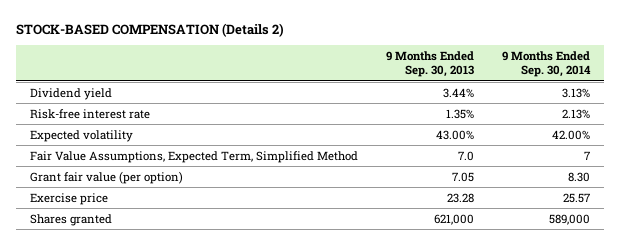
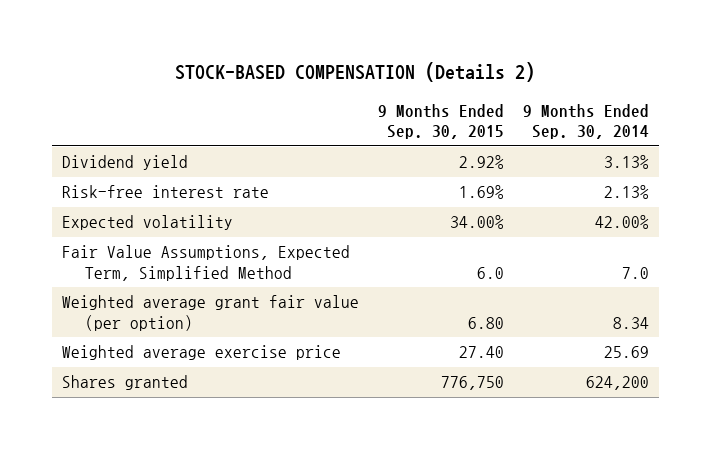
[385,51,474,78] 9 Months Ended Sep. 30, 2013 -> none
none -> [377,103,504,140] 9 Months Ended Sep. 30, 2015
[583,150,590,160] 7 -> [622,266,650,279] 7.0
[30,170,184,184] Grant fair value (per option) -> [61,295,359,331] Weighted average grant fair value (per option)
[567,171,590,182] 8.30 -> [613,316,650,329] 8.34
[30,192,109,205] Exercise price -> [61,345,341,361] Weighted average exercise price
[562,192,590,203] 25.57 -> [604,346,650,359] 25.69
[548,213,590,225] 589,000 -> [586,376,650,391] 624,200

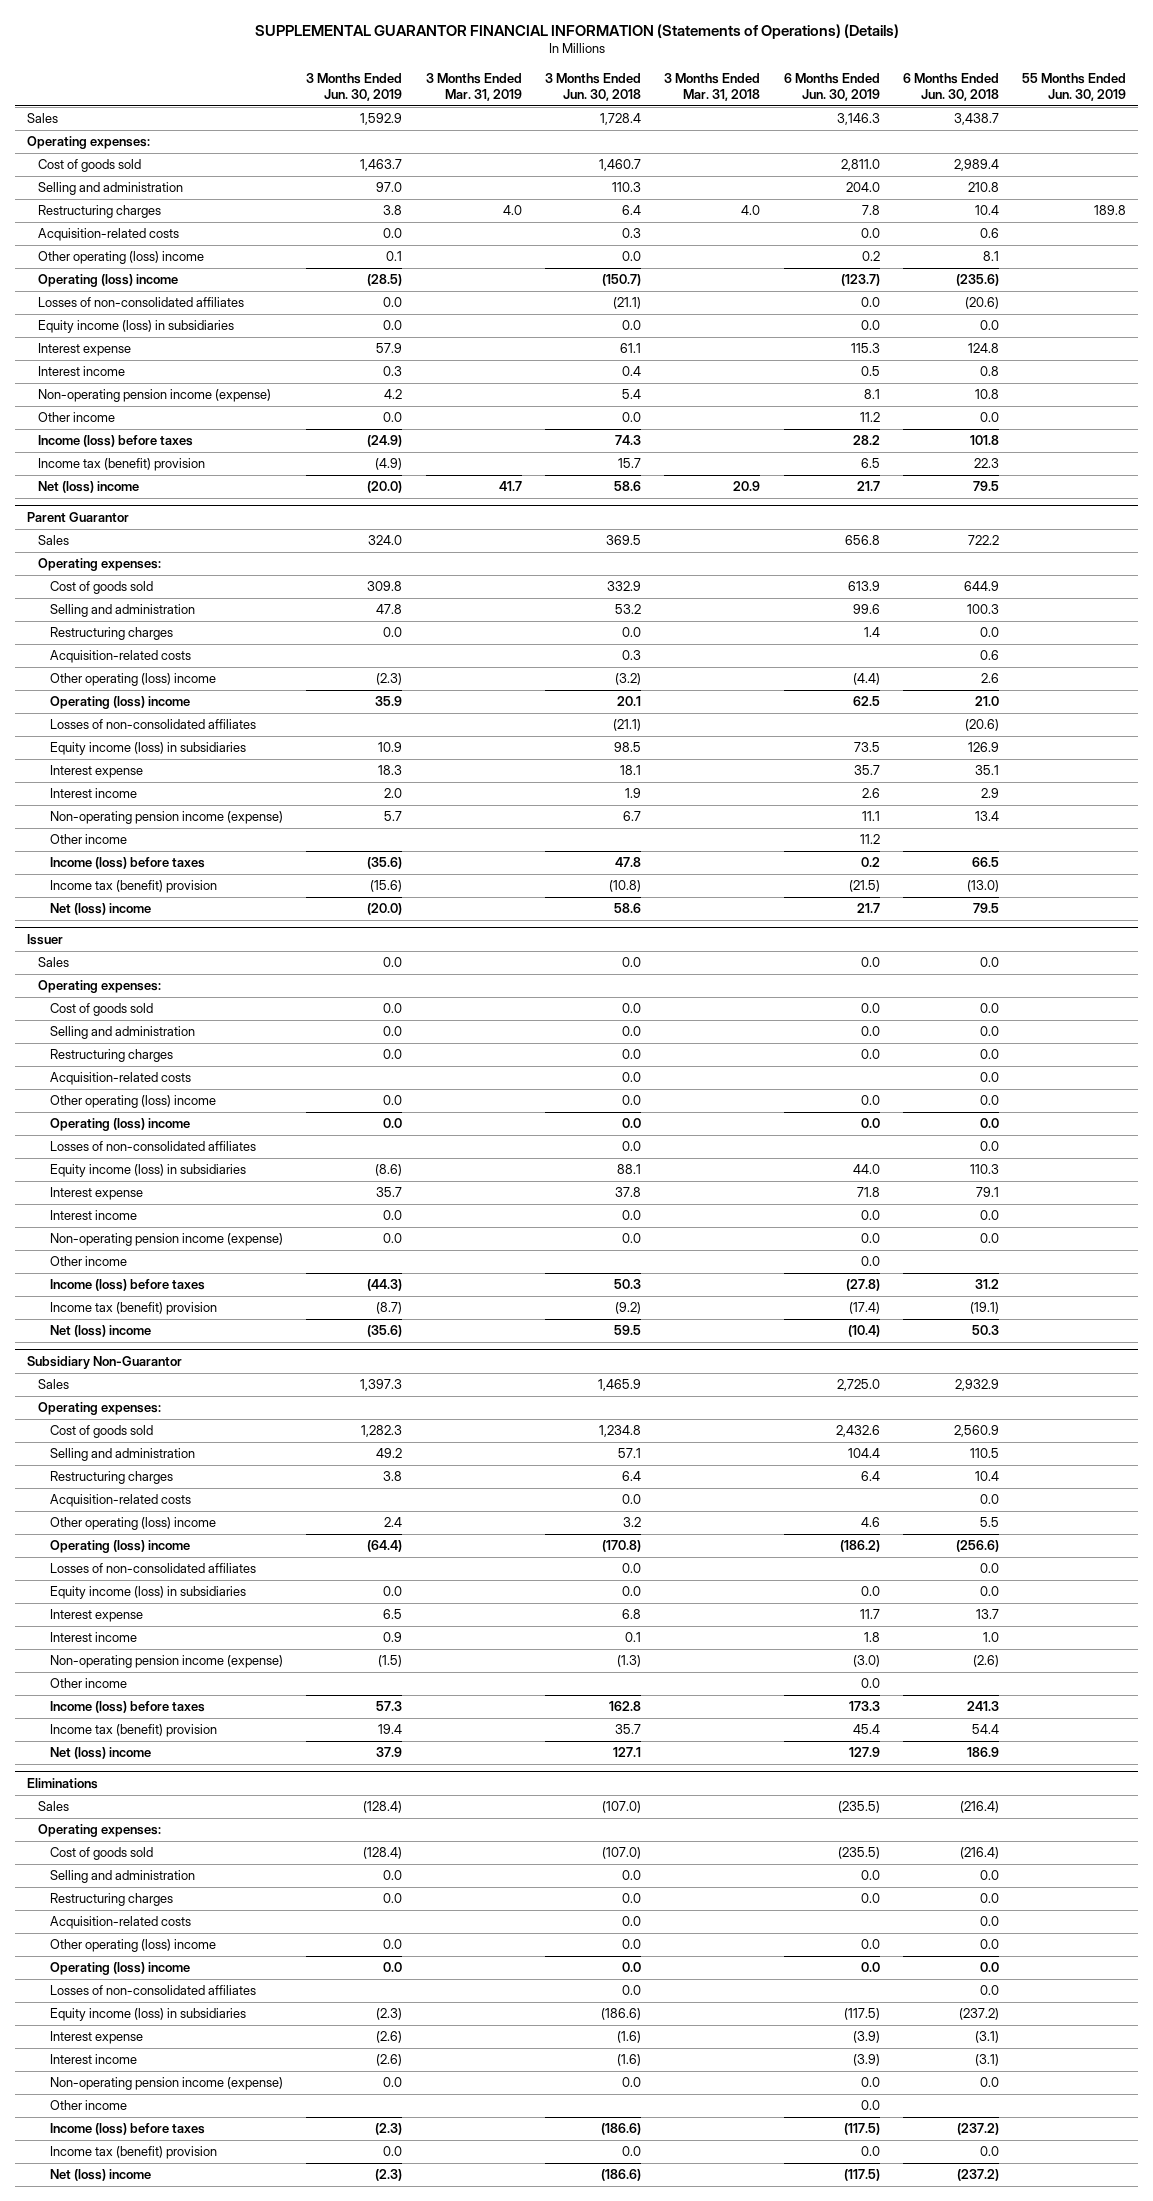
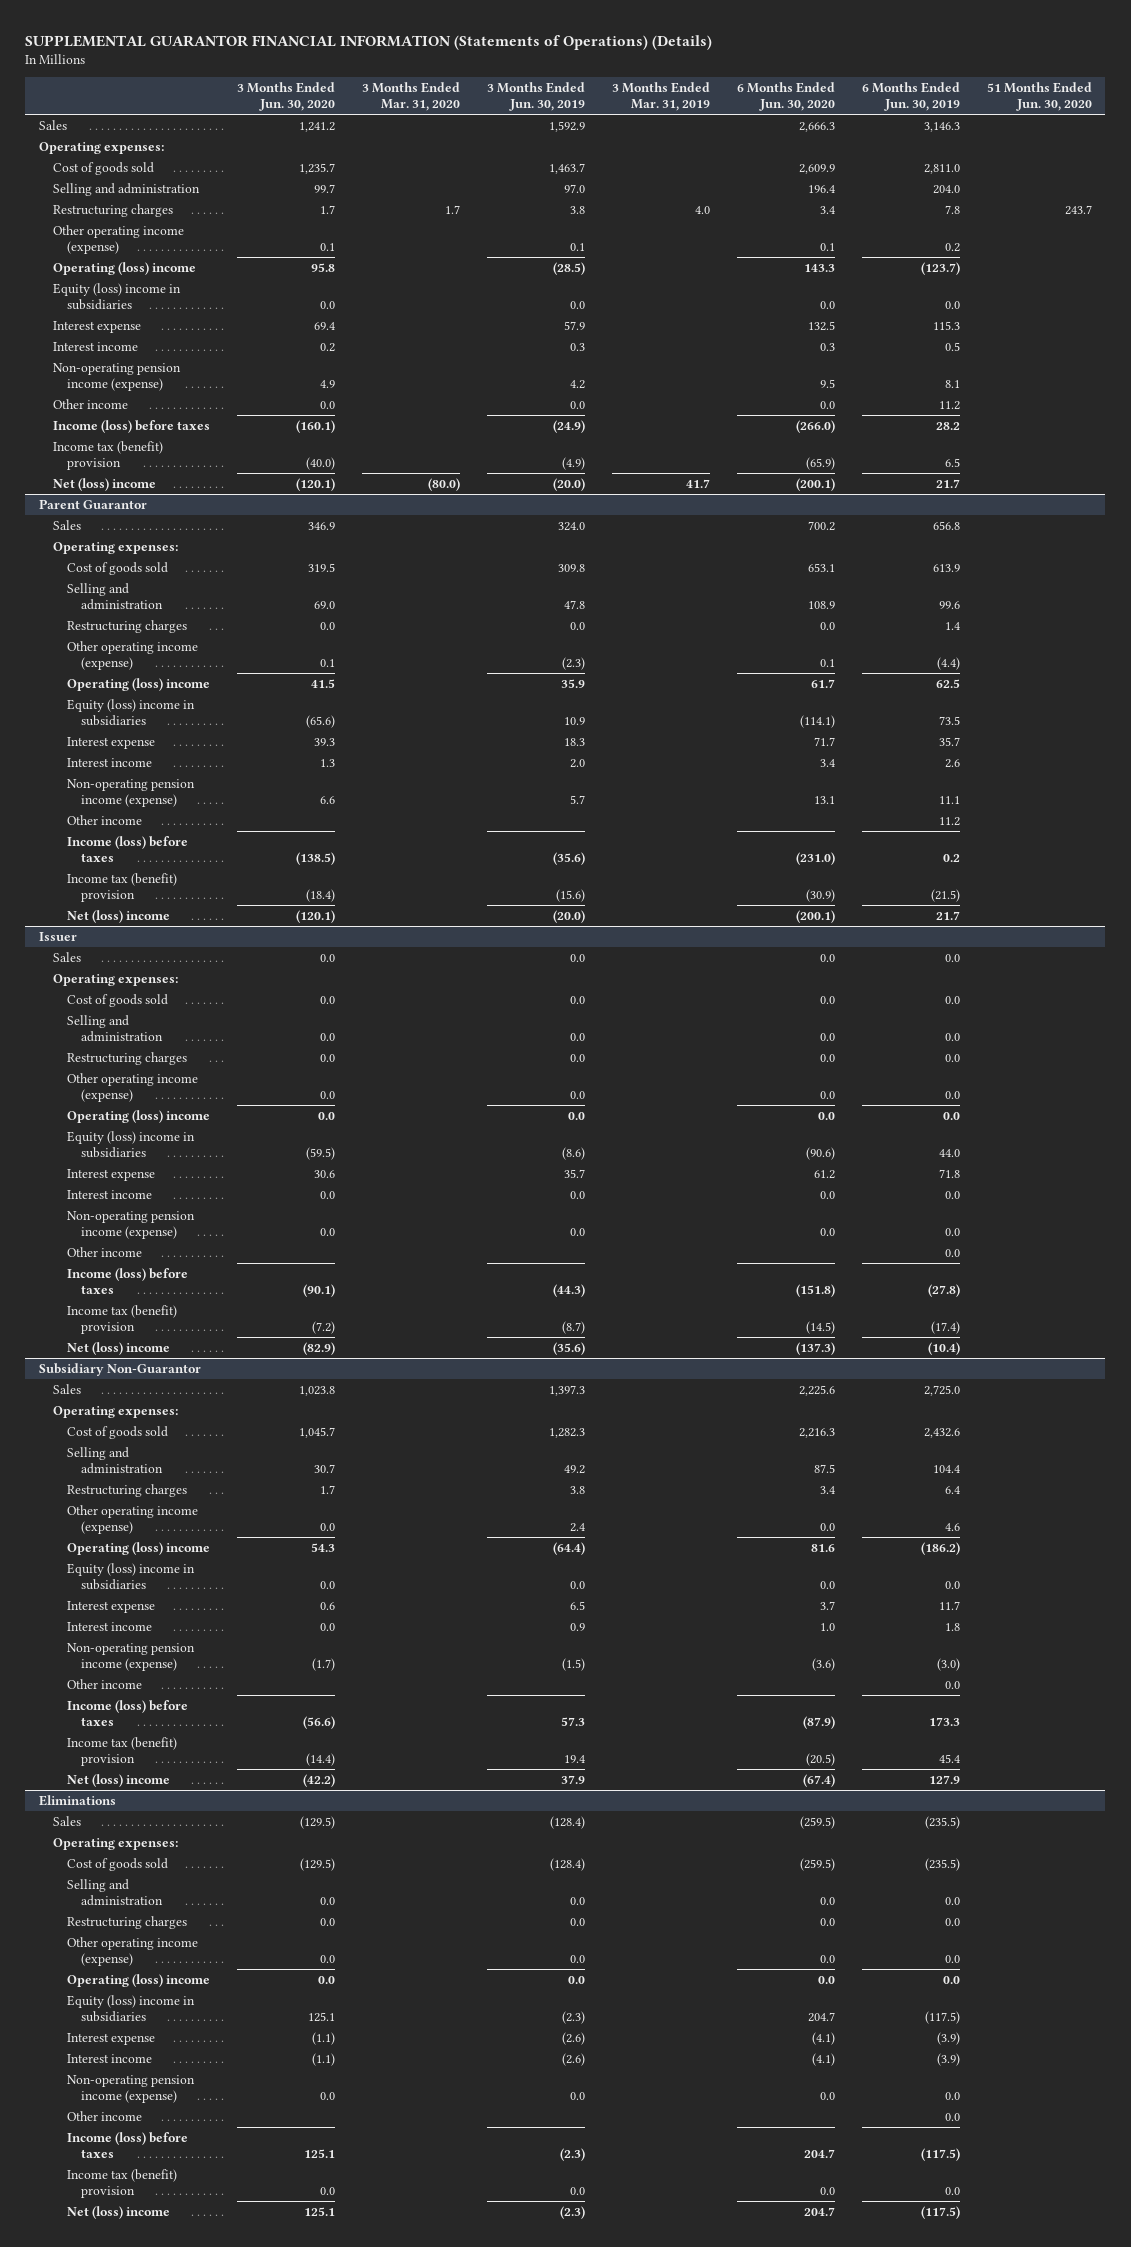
[544,72,641,101] 3 Months Ended Jun. 30, 2018 -> none
[664,72,761,101] 3 Months Ended Mar. 31, 2018 -> none
[903,72,1000,101] 6 Months Ended Jun. 30, 2018 -> none
[1022,72,1127,101] 55 Months Ended Jun. 30, 2019 -> none
none -> [237,82,336,112] 3 Months Ended Jun. 30, 2020
none -> [362,82,461,112] 3 Months Ended Mar. 31, 2020
none -> [737,82,836,112] 6 Months Ended Jun. 30, 2020
none -> [986,82,1092,112] 51 Months Ended Jun. 30, 2020
[38,228,180,242] Acquisition-related costs -> none
[38,251,205,265] Other operating (loss) income -> [52,225,184,254] Other operating income (expense)
[38,297,245,308] Losses of non-consolidated affiliates -> none
[38,320,235,334] Equity income (loss) in subsidiaries -> [52,283,181,310] Equity (loss) income in subsidiaries
[49,650,191,664] Acquisition-related costs -> none
[49,673,216,687] Other operating (loss) income -> [67,641,199,670] Other operating income (expense)
[49,719,256,730] Losses of non-consolidated affiliates -> none
[49,742,246,756] Equity income (loss) in subsidiaries -> [67,699,196,726] Equity (loss) income in subsidiaries
[49,1072,191,1086] Acquisition-related costs -> none
[49,1095,216,1109] Other operating (loss) income -> [67,1073,199,1102] Other operating income (expense)
[49,1141,256,1152] Losses of non-consolidated affiliates -> none
[49,1164,246,1178] Equity income (loss) in subsidiaries -> [67,1131,196,1158] Equity (loss) income in subsidiaries
[49,1494,191,1508] Acquisition-related costs -> none
[49,1517,216,1531] Other operating (loss) income -> [67,1505,199,1534] Other operating income (expense)
[49,1563,256,1574] Losses of non-consolidated affiliates -> none
[49,1586,246,1600] Equity income (loss) in subsidiaries -> [67,1563,196,1590] Equity (loss) income in subsidiaries
[49,1916,191,1930] Acquisition-related costs -> none
[49,1939,216,1953] Other operating (loss) income -> [67,1937,199,1966] Other operating income (expense)
[49,1985,256,1996] Losses of non-consolidated affiliates -> none
[49,2008,246,2022] Equity income (loss) in subsidiaries -> [67,1995,196,2022] Equity (loss) income in subsidiaries

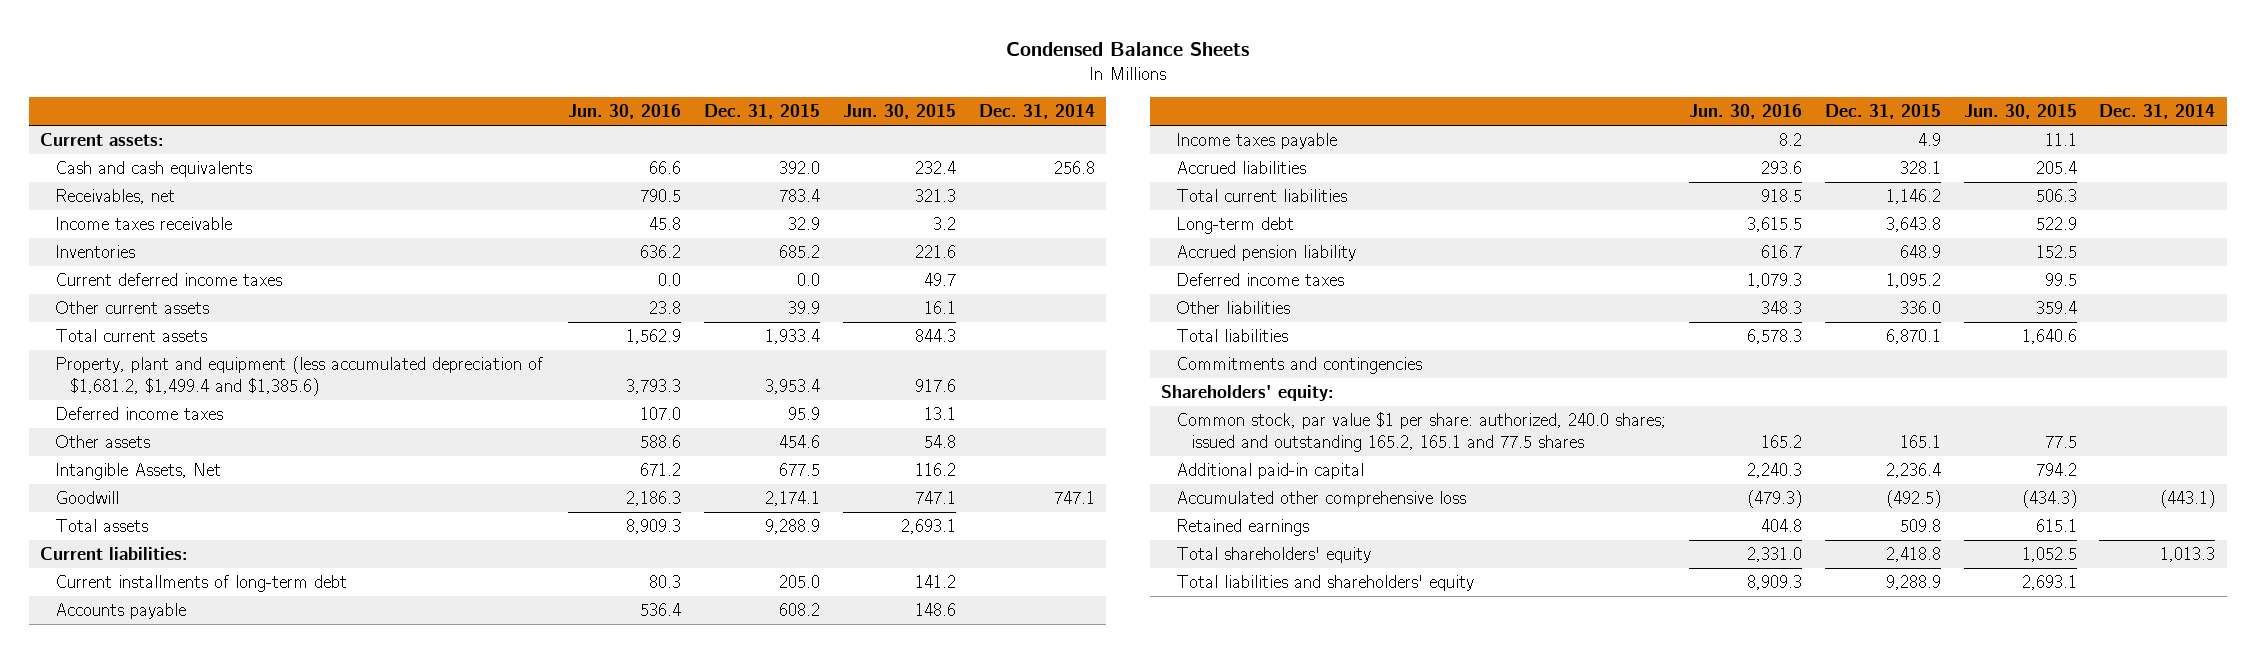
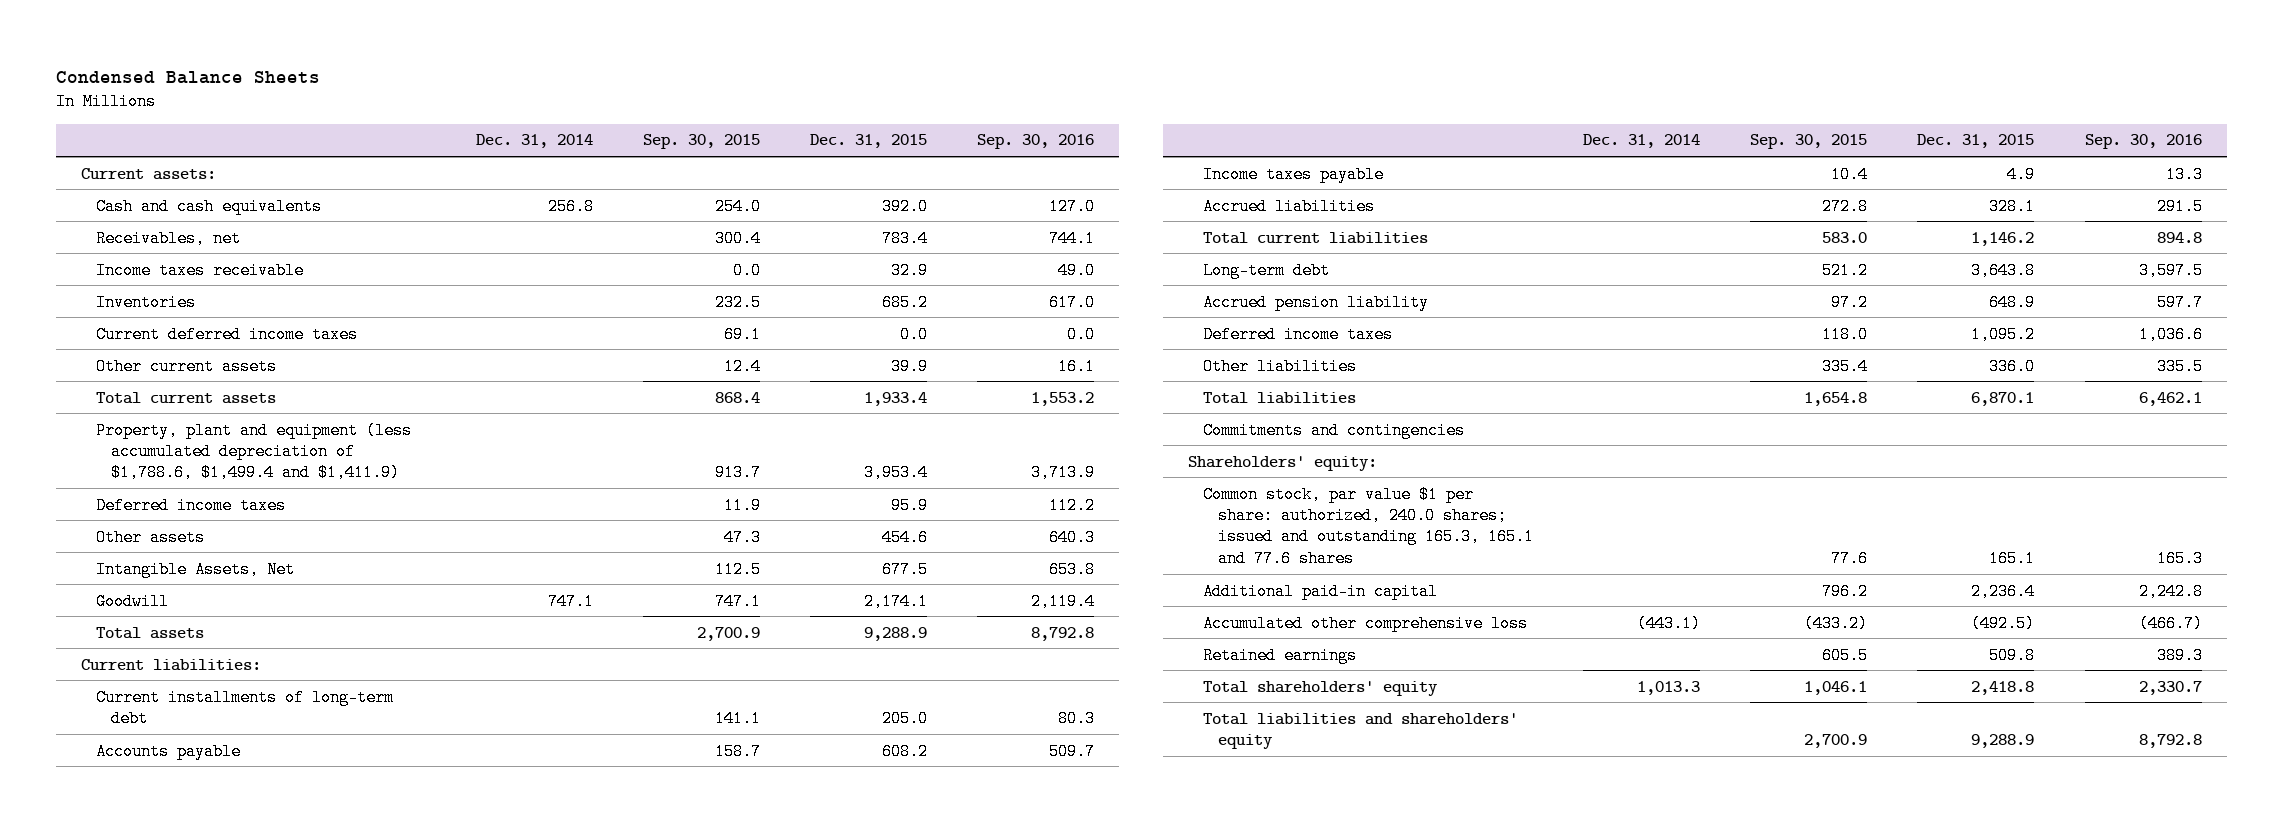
[568,104,682,120] Jun. 30, 2016 -> none
[842,104,956,120] Jun. 30, 2015 -> none
none -> [643,134,761,150] Sep. 30, 2015
none -> [977,134,1095,150] Sep. 30, 2016
[55,356,544,396] Property, plant and equipment (less accumulated depreciation of $1,681.2, $1,499.4 and $1,385.6) -> [95,421,412,482] Property, plant and equipment (less accumulated depreciation of $1,788.6, $1,499.4 and $1,411.9)
[1176,412,1667,452] Common stock, par value $1 per share: authorized, 240.0 shares; issued and outstanding 165.2, 165.1 and 77.5 shares -> [1203,485,1535,567] Common stock, par value $1 per share: authorized, 240.0 shares; issued and outstanding 165.3, 165.1 and 77.6 shares

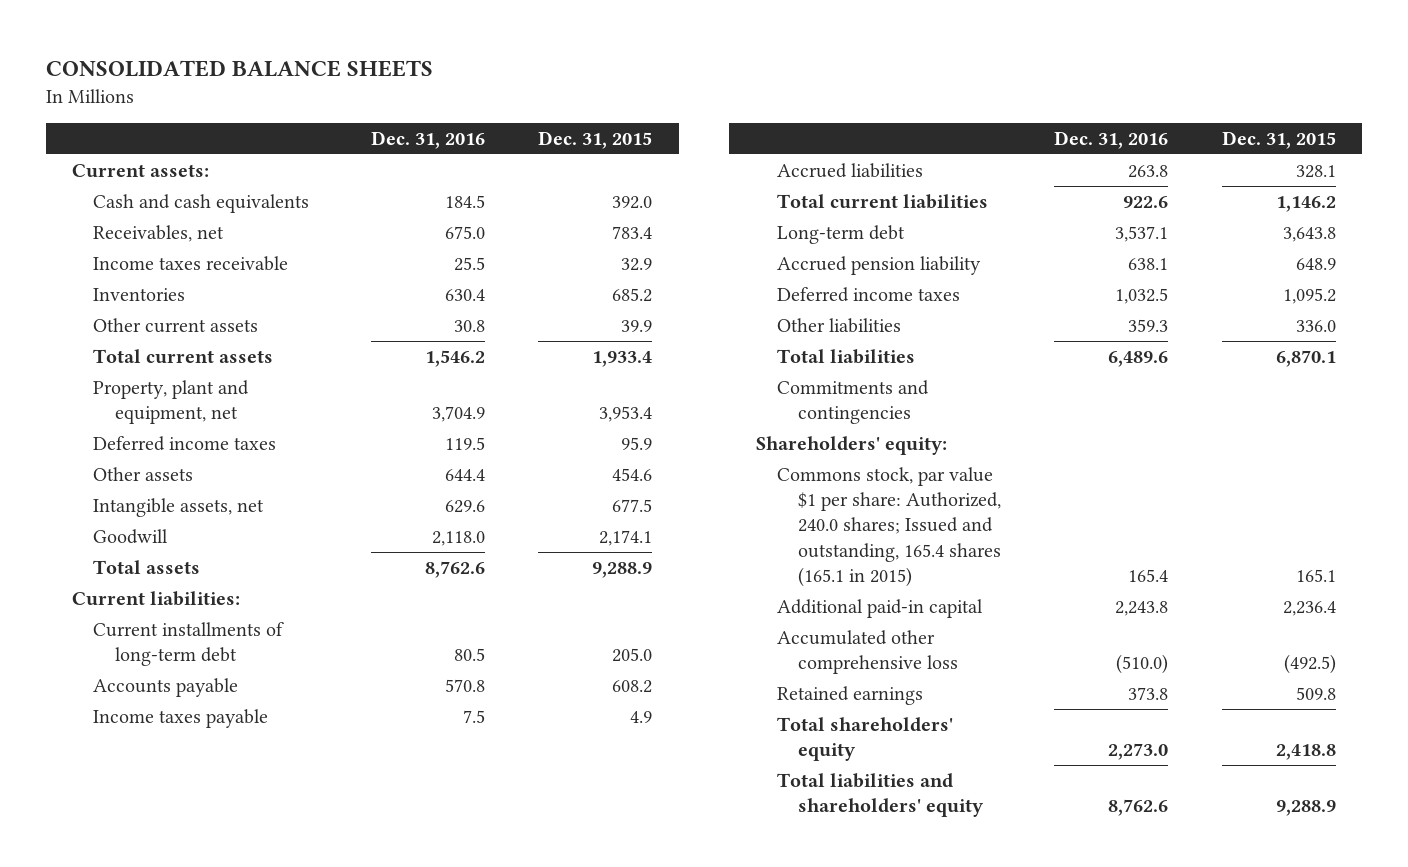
[55,70,320,84] Condensed Balance Sheets -> [45,60,433,78] CONSOLIDATED BALANCE SHEETS
[476,134,594,149] Dec. 31, 2014 -> none
[643,134,761,150] Sep. 30, 2015 -> none
[977,134,1095,150] Sep. 30, 2016 -> none
none -> [371,130,486,149] Dec. 31, 2016
[95,325,358,343] Current deferred income taxes -> none
[95,421,412,482] Property, plant and equipment (less accumulated depreciation of $1,788.6, $1,499.4 and $1,411.9) -> [93,379,250,425] Property, plant and equipment, net
[95,560,295,578] Intangible Assets, Net -> [93,497,265,517] Intangible assets, net
[1203,485,1535,567] Common stock, par value $1 per share: authorized, 240.0 shares; issued and outstanding 165.3, 165.1 and 77.6 shares -> [776,466,1001,587] Commons stock, par value $1 per share: Authorized, 240.0 shares; Issued and outstanding, 165.4 shares (165.1 in 2015)

